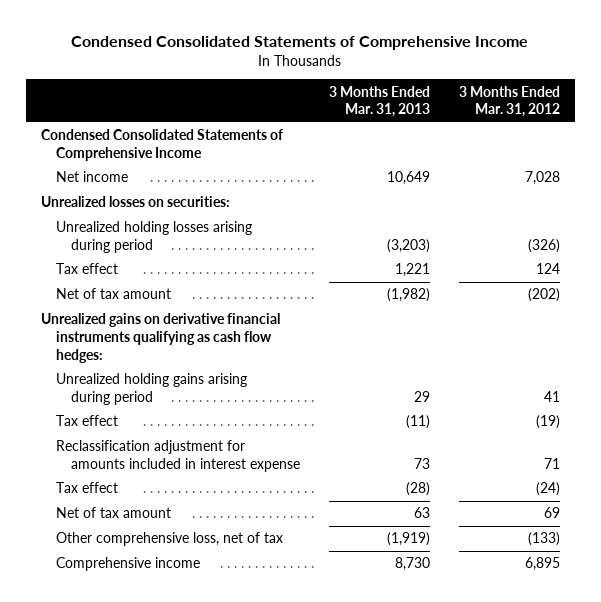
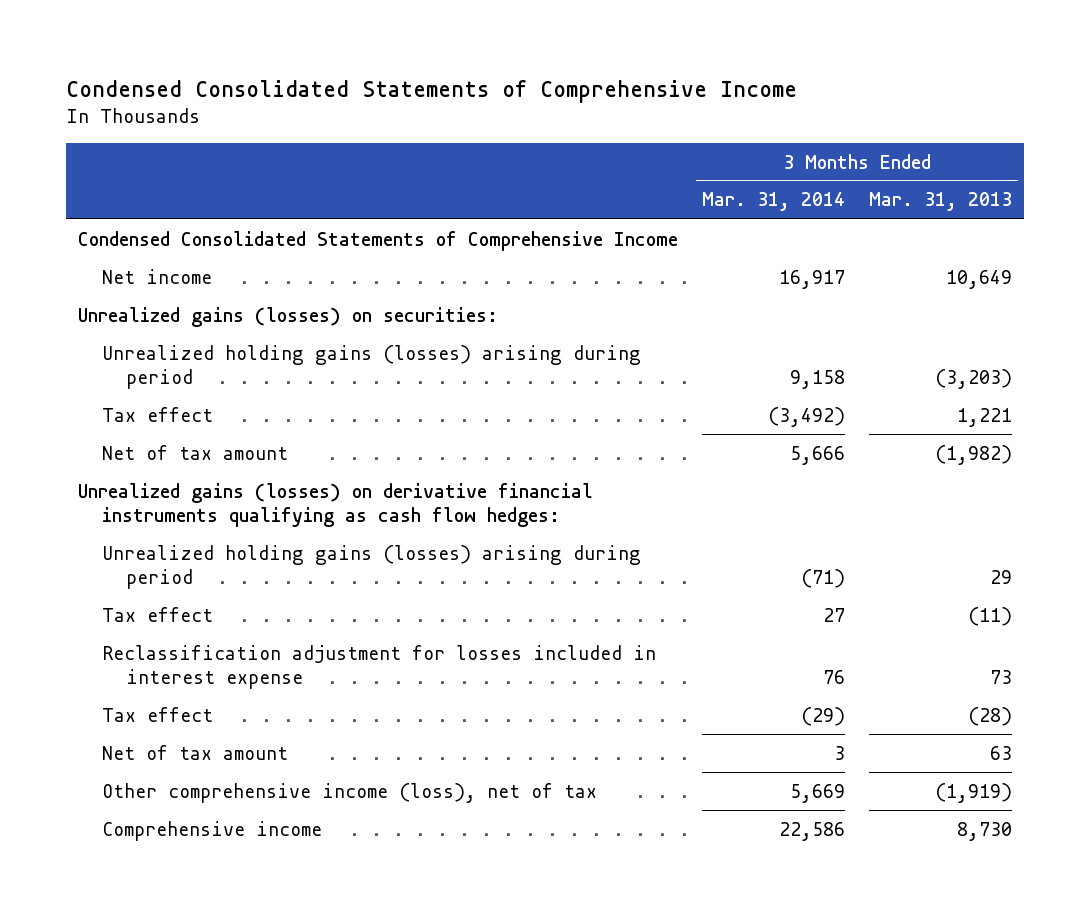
[459,85,561,118] 3 Months Ended Mar. 31, 2012 -> none
none -> [701,192,845,212] Mar. 31, 2014
[40,196,230,208] Unrealized losses on securities: -> [78,306,499,327] Unrealized gains (losses) on securities:
[55,221,252,253] Unrealized holding losses arising during period -> [101,344,641,390] Unrealized holding gains (losses) arising during period
[40,313,280,363] Unrealized gains on derivative financial instruments qualifying as cash flow hedges: -> [78,482,594,528] Unrealized gains (losses) on derivative financial instruments qualifying as cash flow hedges:
[55,373,247,405] Unrealized holding gains arising during period -> [101,544,641,590] Unrealized holding gains (losses) arising during period
[55,440,300,472] Reclassification adjustment for amounts included in interest expense -> [101,644,656,690] Reclassification adjustment for losses included in interest expense
[55,532,283,547] Other comprehensive loss, net of tax -> [101,782,597,803] Other comprehensive income (loss), net of tax

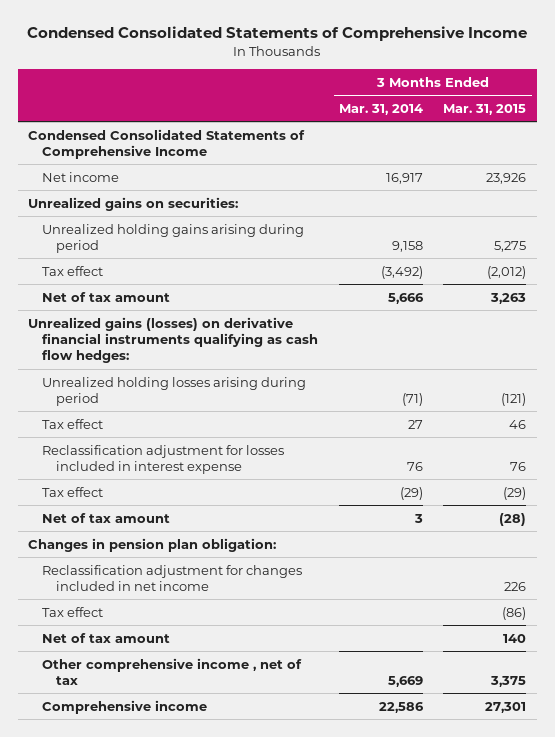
[868,192,1012,212] Mar. 31, 2013 -> none
none -> [443,103,527,115] Mar. 31, 2015
[78,306,499,327] Unrealized gains (losses) on securities: -> [28,196,239,211] Unrealized gains on securities:
[101,344,641,390] Unrealized holding gains (losses) arising during period -> [42,223,305,254] Unrealized holding gains arising during period
[101,544,641,590] Unrealized holding gains (losses) arising during period -> [42,376,307,407] Unrealized holding losses arising during period
none -> [28,537,277,552] Changes in pension plan obligation:
none -> [42,564,303,592] Reclassification adjustment for changes included in net income
none -> [42,606,104,617] Tax effect
none -> [42,632,171,643] Net of tax amount
[101,782,597,803] Other comprehensive income (loss), net of tax -> [42,657,303,686] Other comprehensive income , net of tax

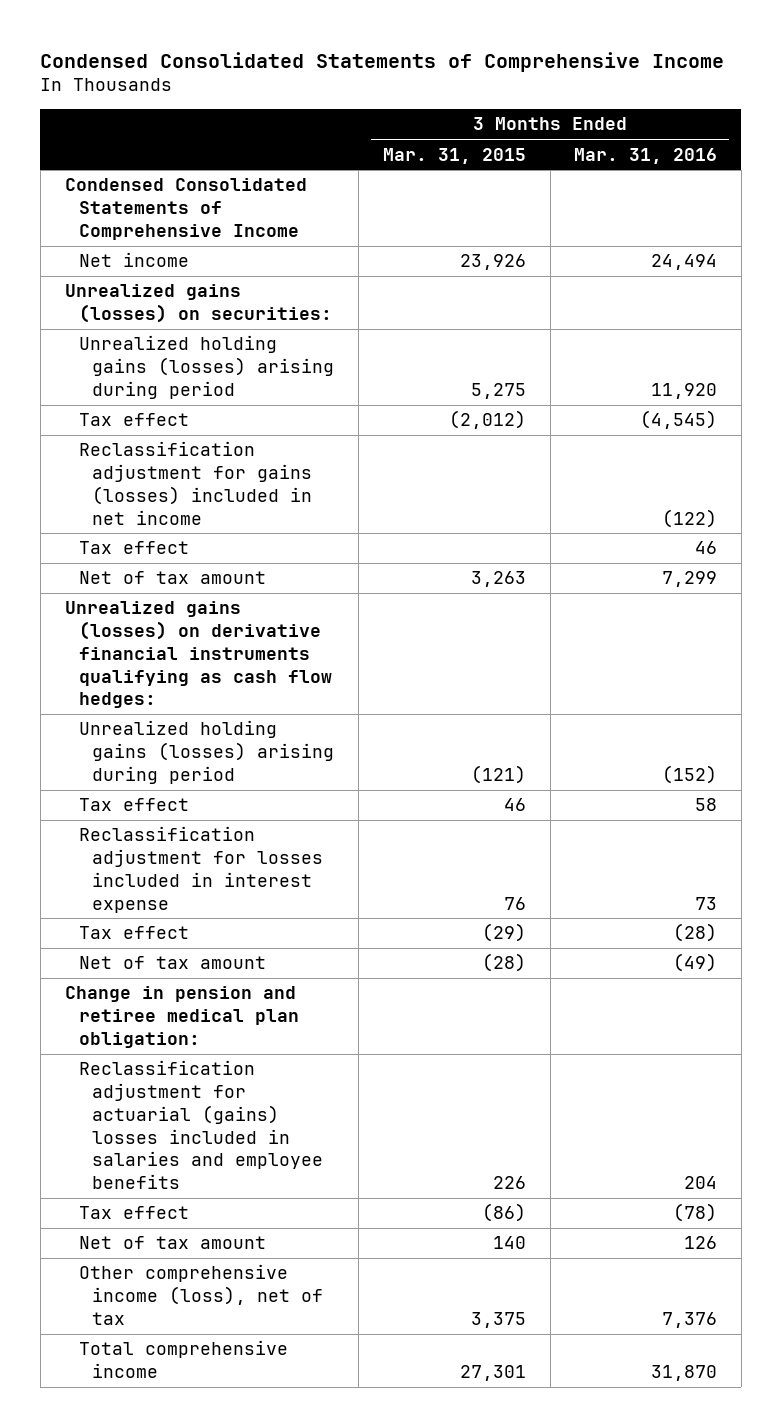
[338,103,423,115] Mar. 31, 2014 -> none
none -> [574,147,718,164] Mar. 31, 2016
[28,196,239,211] Unrealized gains on securities: -> [64,284,332,324] Unrealized gains (losses) on securities:
[42,223,305,254] Unrealized holding gains arising during period -> [78,335,335,399] Unrealized holding gains (losses) arising during period
none -> [78,441,313,525] Reclassification adjustment for gains (losses) included in net income
none -> [78,541,189,555] Tax effect
[42,376,307,407] Unrealized holding losses arising during period -> [78,720,335,784] Unrealized holding gains (losses) arising during period
[28,537,277,552] Changes in pension plan obligation: -> [64,986,299,1048] Change in pension and retiree medical plan obligation:
[42,564,303,592] Reclassification adjustment for changes included in net income -> [78,1060,324,1189] Reclassification adjustment for actuarial (gains) losses included in salaries and employee benefits
[42,657,303,686] Other comprehensive income , net of tax -> [78,1264,324,1325] Other comprehensive income (loss), net of tax
[42,699,208,714] Comprehensive income -> [78,1340,288,1379] Total comprehensive income

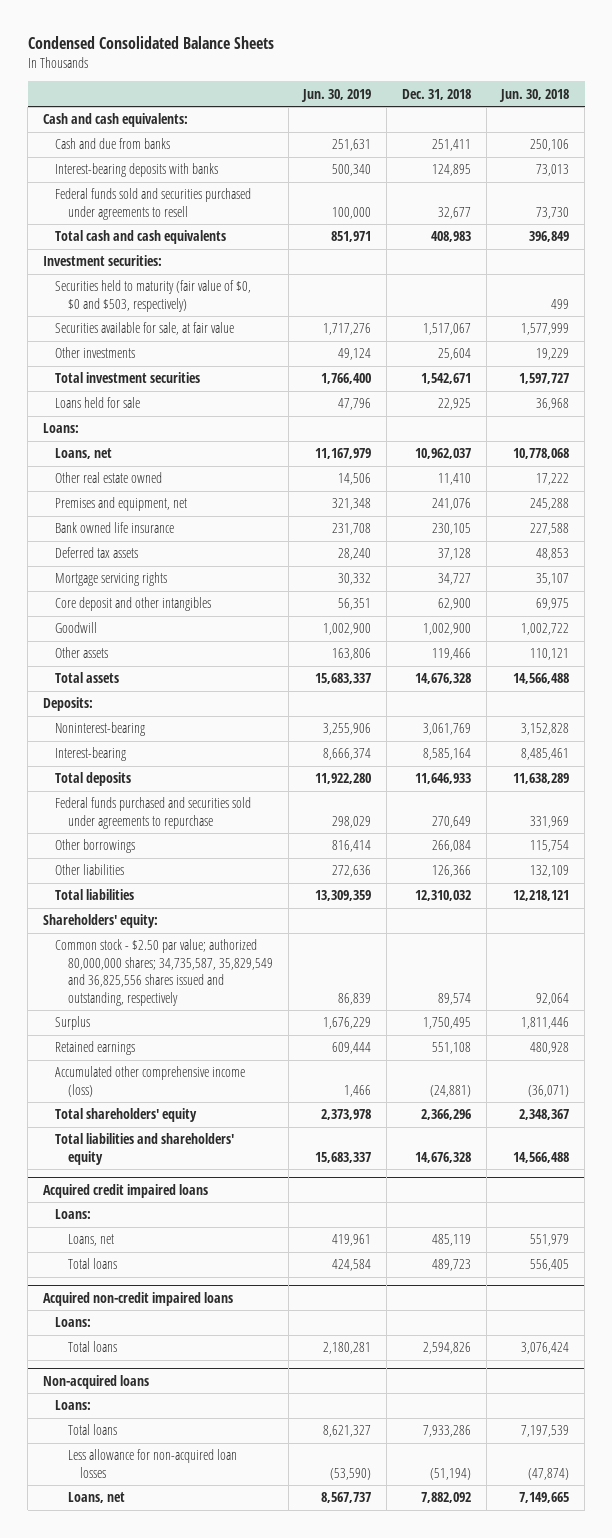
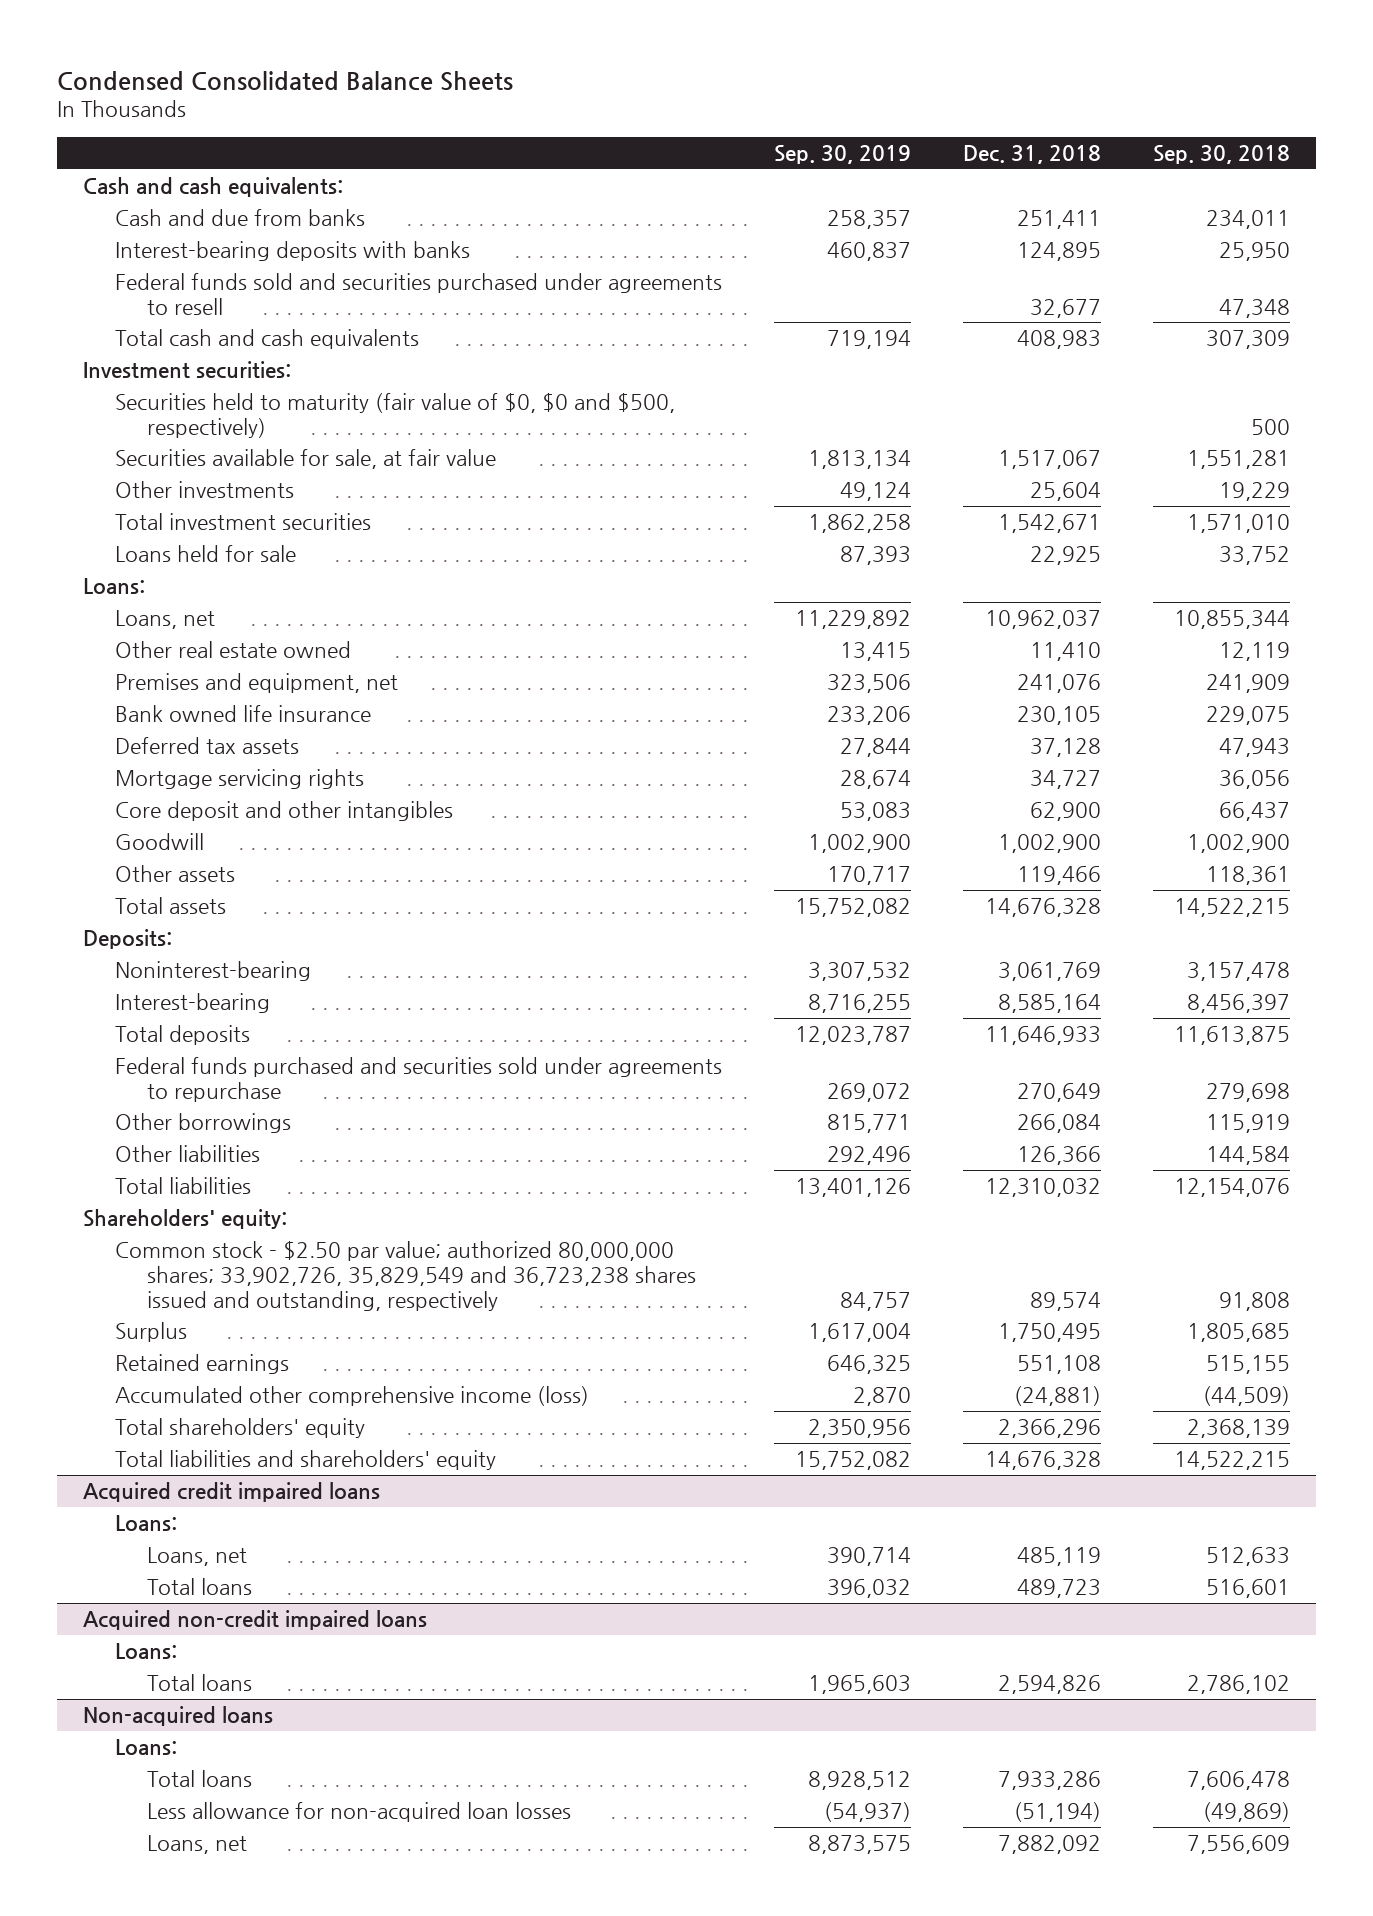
[301,88,372,102] Jun. 30, 2019 -> none
[499,88,570,102] Jun. 30, 2018 -> none
none -> [773,144,911,164] Sep. 30, 2019
none -> [1153,144,1291,164] Sep. 30, 2018
[55,280,252,312] Securities held to maturity (fair value of $0, $0 and $503, respectively) -> [114,392,675,438] Securities held to maturity (fair value of $0, $0 and $500, respectively)
[55,939,273,1006] Common stock - $2.50 par value; authorized 80,000,000 shares; 34,735,587, 35,829,549 and 36,825,556 shares issued and outstanding, respectively -> [114,1240,696,1311] Common stock - $2.50 par value; authorized 80,000,000 shares; 33,902,726, 35,829,549 and 36,723,238 shares issued and outstanding, respectively

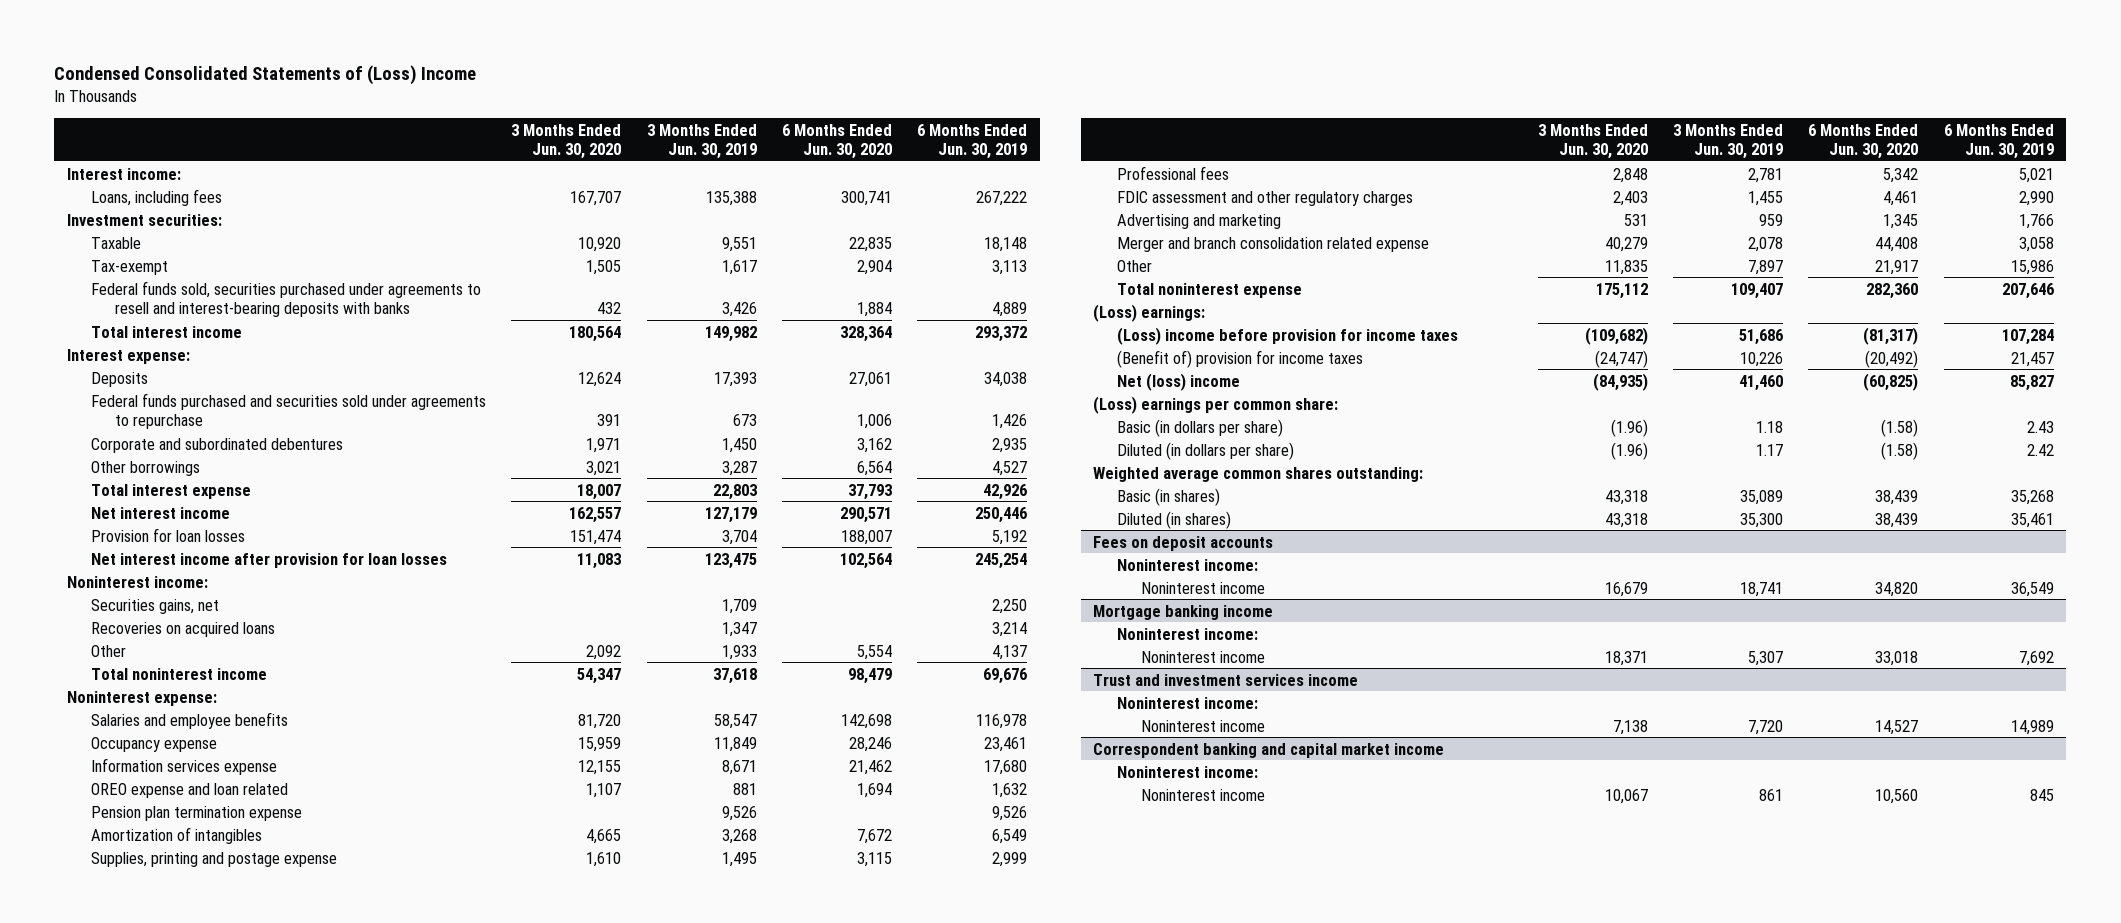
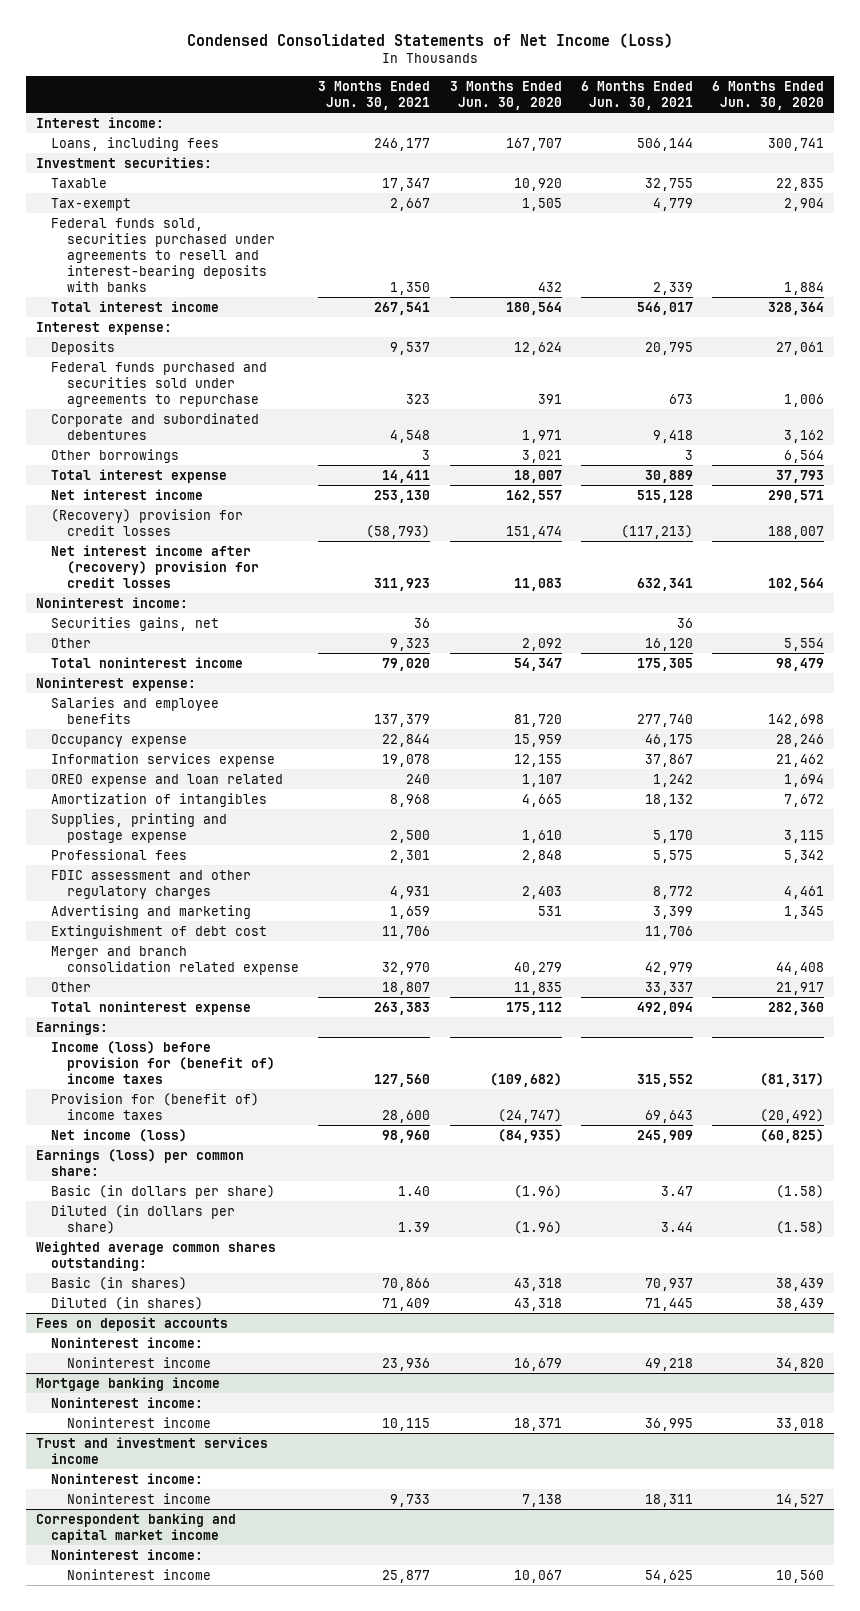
[54,64,477,85] Condensed Consolidated Statements of (Loss) Income -> [186,32,673,48] Condensed Consolidated Statements of Net Income (Loss)
[646,123,757,159] 3 Months Ended Jun. 30, 2019 -> none
[917,123,1028,159] 6 Months Ended Jun. 30, 2019 -> none
none -> [318,80,431,110] 3 Months Ended Jun. 30, 2021
none -> [580,80,693,110] 6 Months Ended Jun. 30, 2021
[90,527,245,542] Provision for loan losses -> [51,508,244,536] (Recovery) provision for credit losses
[90,552,447,568] Net interest income after provision for loan losses -> [51,544,259,588] Net interest income after (recovery) provision for credit losses
[90,621,275,637] Recoveries on acquired loans -> none
[90,805,302,821] Pension plan termination expense -> none
none -> [51,924,268,939] Extinguishment of debt cost
[1093,303,1206,322] (Loss) earnings: -> [35,1020,108,1035] Earnings:
[1117,326,1459,345] (Loss) income before provision for income taxes -> [51,1040,275,1084] Income (loss) before provision for (benefit of) income taxes
[1117,349,1364,368] (Benefit of) provision for income taxes -> [51,1092,260,1120] Provision for (benefit of) income taxes
[1117,372,1241,391] Net (loss) income -> [51,1128,188,1142] Net income (loss)
[1093,395,1339,414] (Loss) earnings per common share: -> [35,1148,244,1176] Earnings (loss) per common share:

